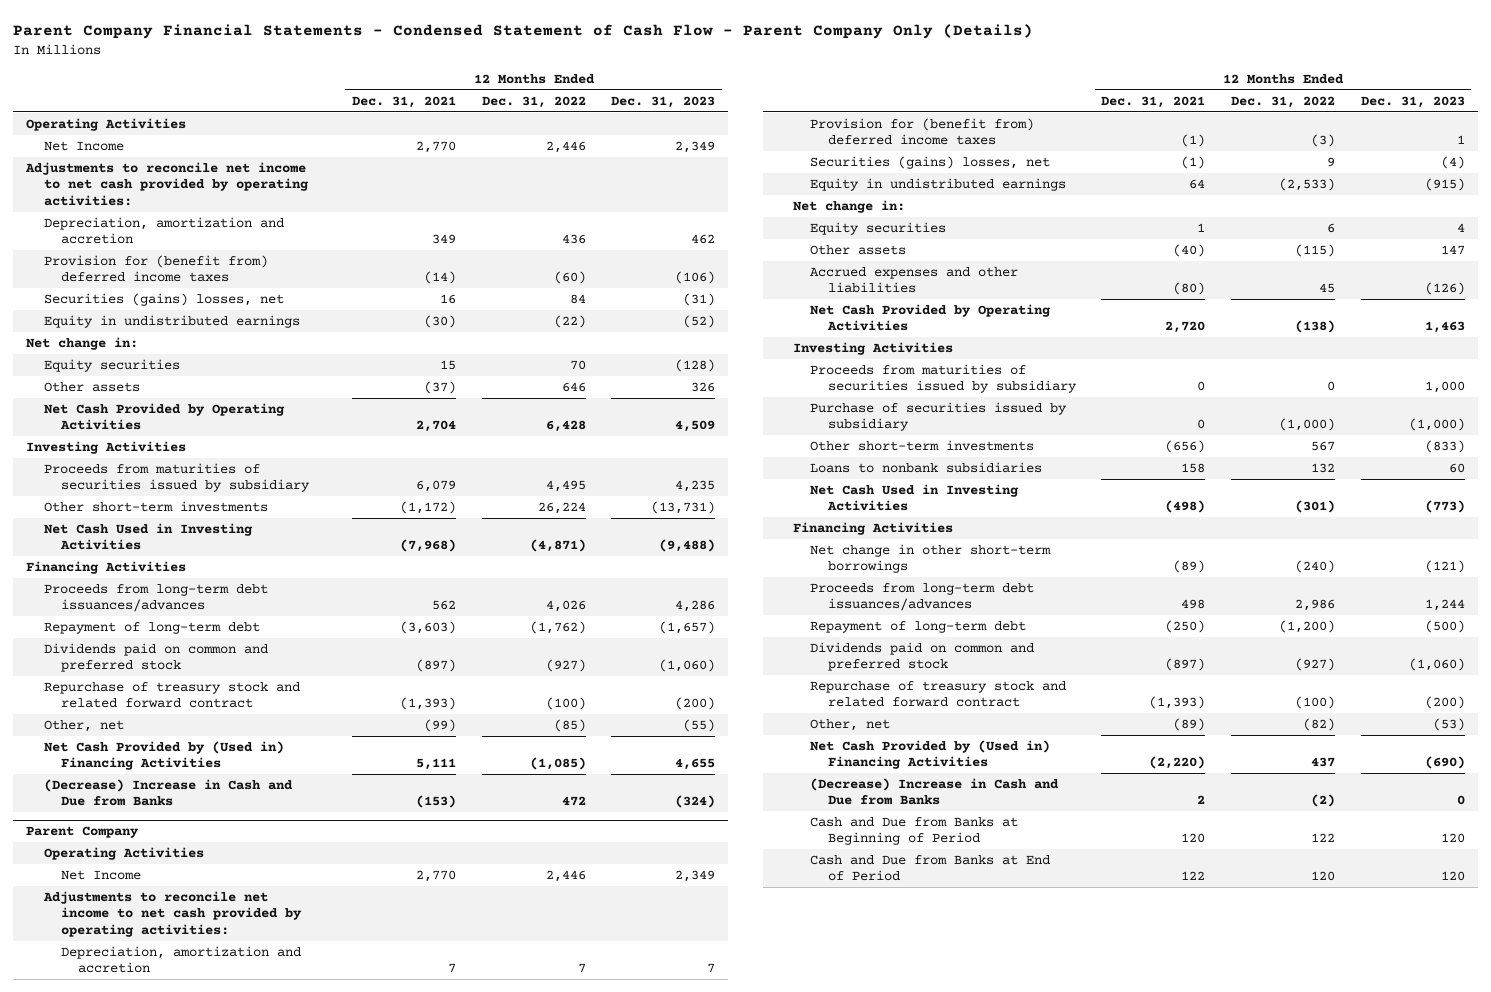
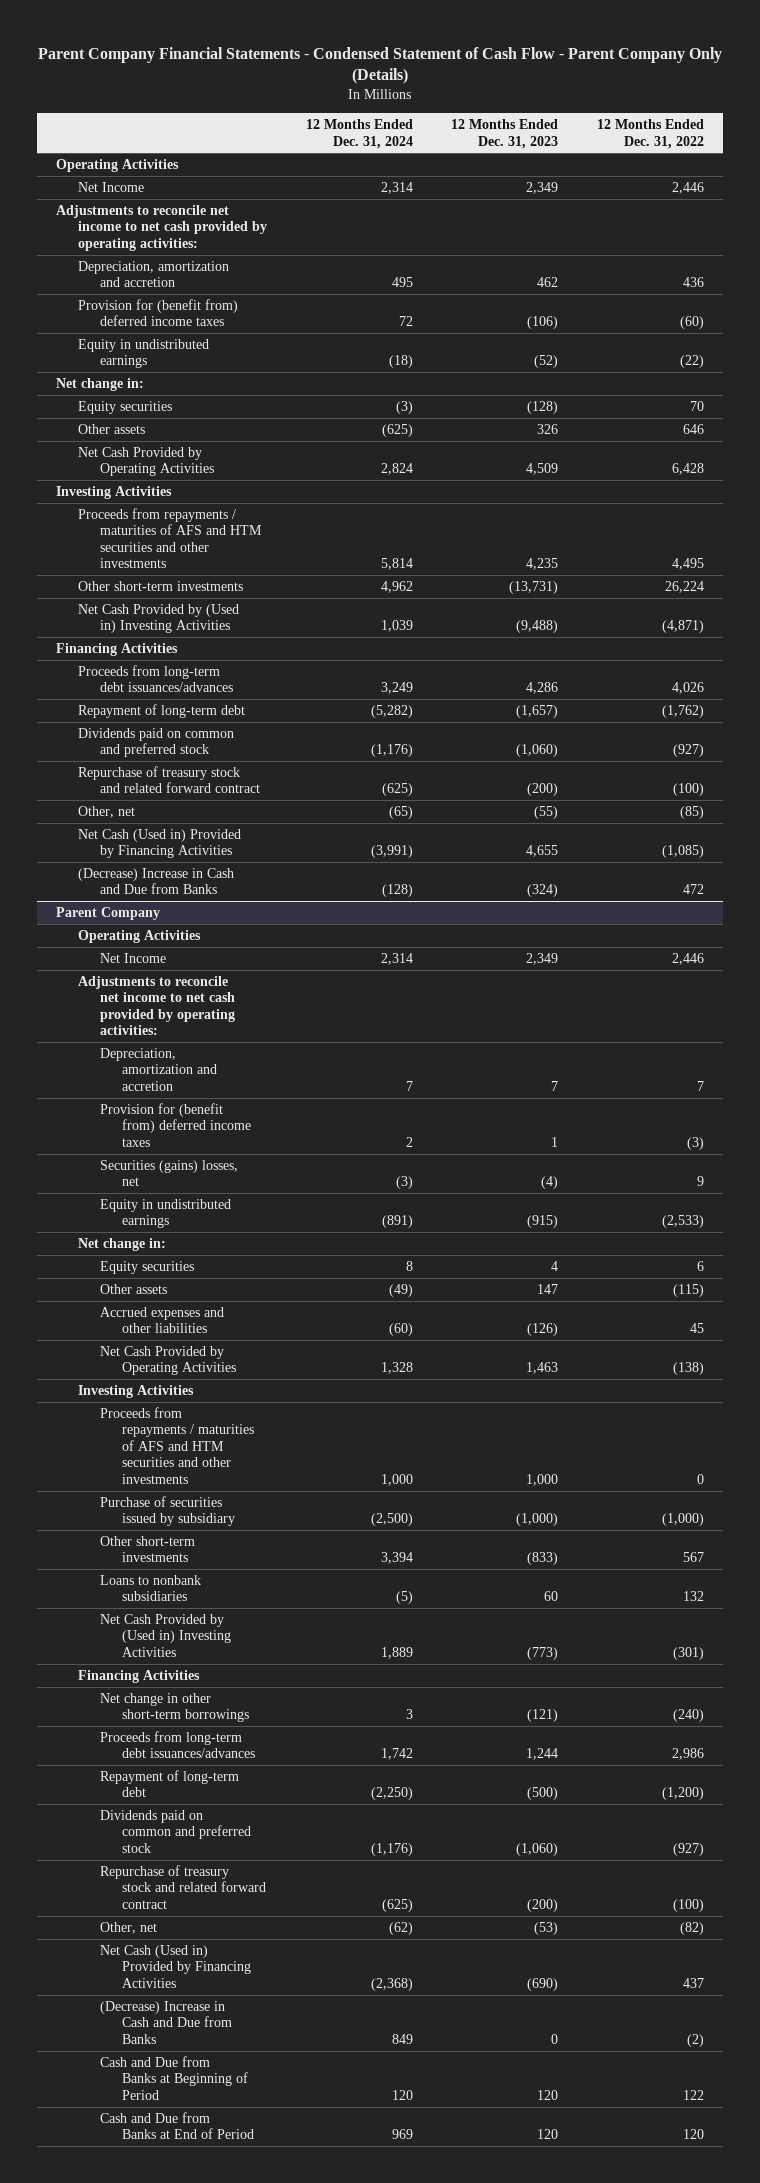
[351,95,456,108] Dec. 31, 2021 -> none
none -> [305,119,413,149] 12 Months Ended Dec. 31, 2024
[43,293,284,307] Securities (gains) losses, net -> none
[43,463,310,493] Proceeds from maturities of securities issued by subsidiary -> [78,507,263,569] Proceeds from repayments / maturities of AFS and HTM securities and other investments
[43,523,253,551] Net Cash Used in Investing Activities -> [78,603,240,634] Net Cash Provided by (Used in) Investing Activities
[43,741,284,771] Net Cash Provided by (Used in) Financing Activities -> [78,828,242,859] Net Cash (Used in) Provided by Financing Activities
[810,364,1077,394] Proceeds from maturities of securities issued by subsidiary -> [100,1406,255,1484] Proceeds from repayments / maturities of AFS and HTM securities and other investments
[810,484,1020,512] Net Cash Used in Investing Activities -> [100,1613,232,1657] Net Cash Provided by (Used in) Investing Activities
[810,740,1051,770] Net Cash Provided by (Used in) Financing Activities -> [100,1944,252,1988] Net Cash (Used in) Provided by Financing Activities

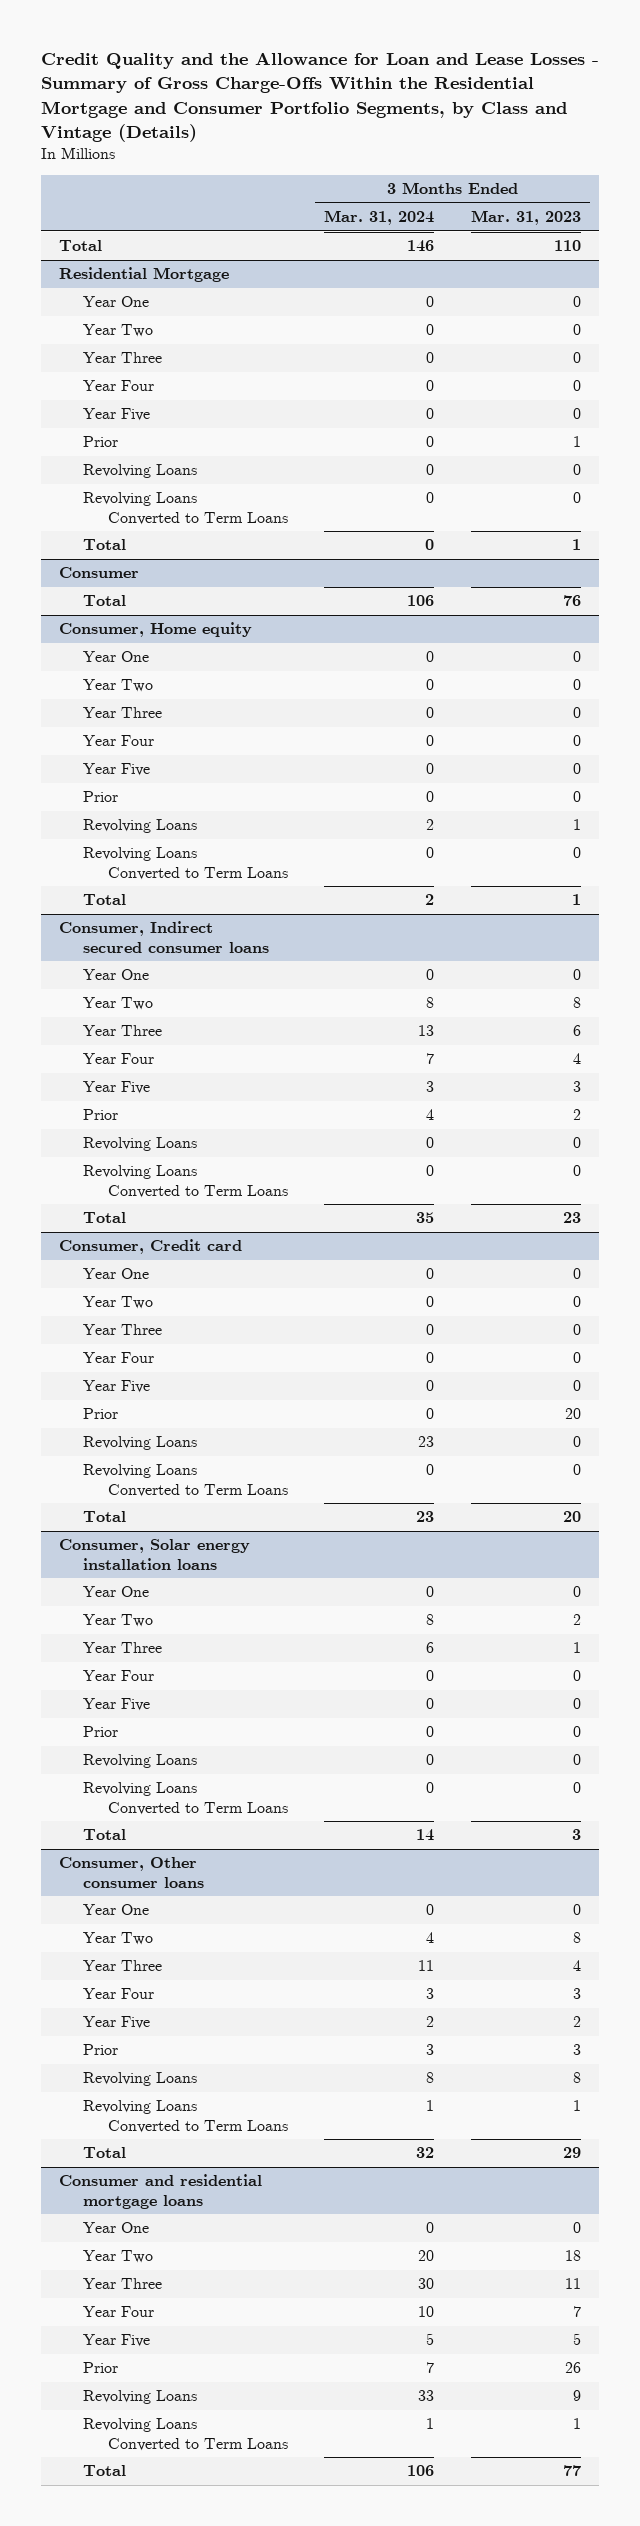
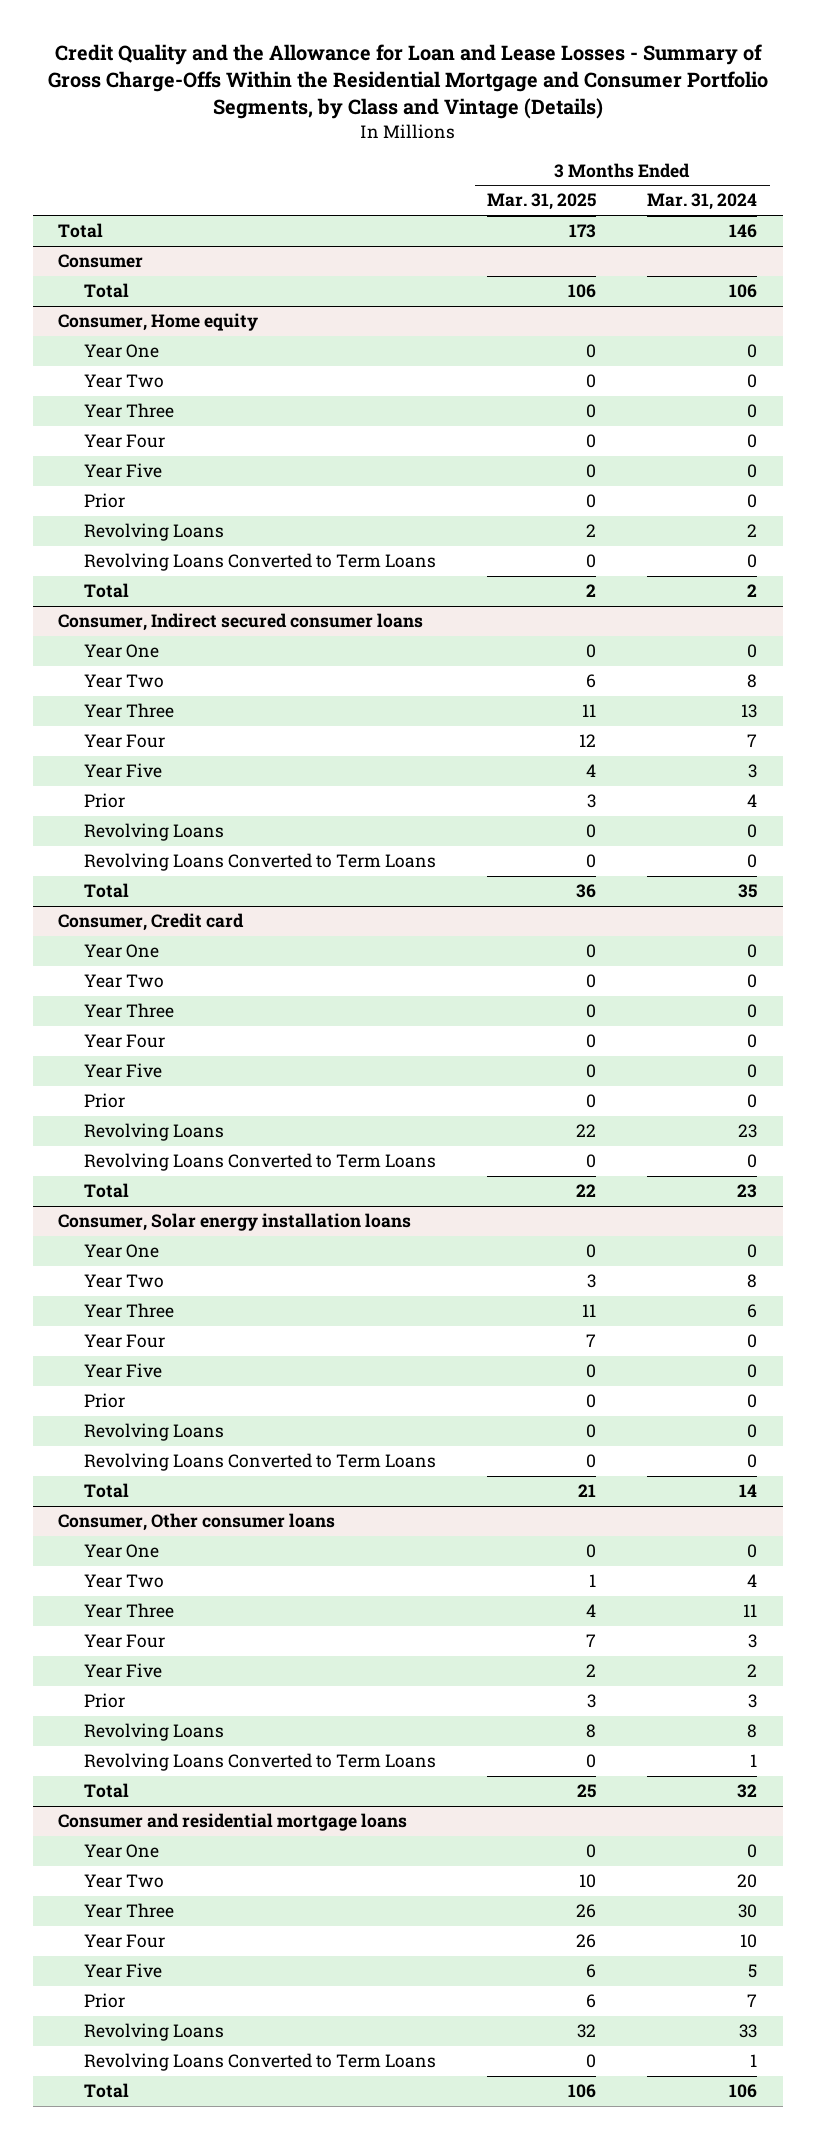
[470,210,581,226] Mar. 31, 2023 -> none
none -> [487,193,597,211] Mar. 31, 2025
[59,267,230,283] Residential Mortgage -> none
[83,296,150,308] Year One -> none
[83,324,154,338] Year Two -> none
[83,352,163,364] Year Three -> none
[83,380,155,392] Year Four -> none
[83,408,151,422] Year Five -> none
[83,436,119,448] Prior -> none
[83,464,198,479] Revolving Loans -> none
[83,492,288,525] Revolving Loans Converted to Term Loans -> none
[83,539,127,551] Total -> none

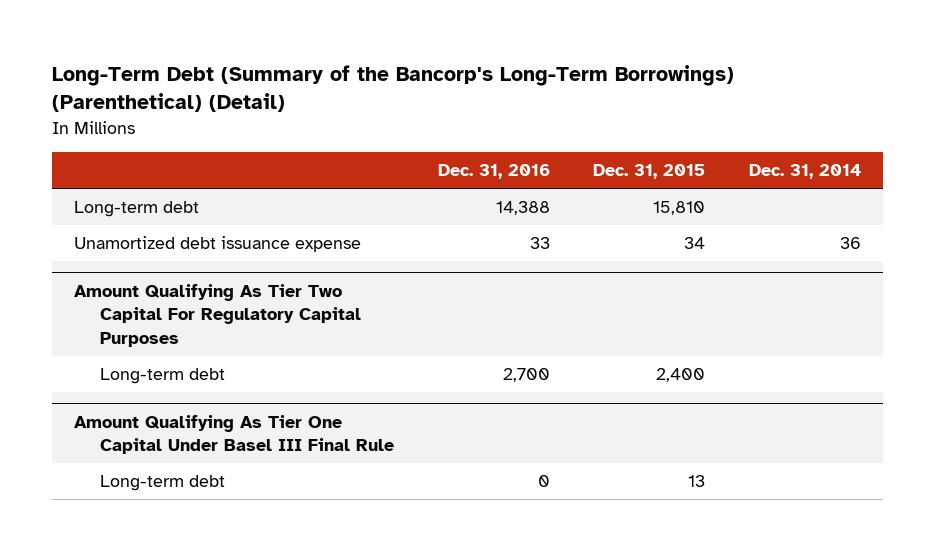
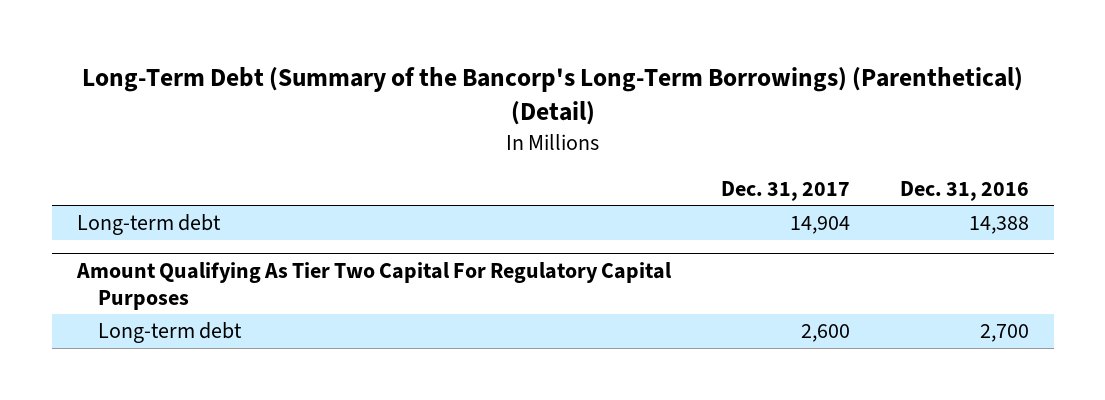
[593,164,706,180] Dec. 31, 2015 -> none
[748,164,861,180] Dec. 31, 2014 -> none
none -> [720,180,850,201] Dec. 31, 2017
[74,236,362,253] Unamortized debt issuance expense -> none
[74,415,394,455] Amount Qualifying As Tier One Capital Under Basel III Final Rule -> none
[99,475,225,492] Long-term debt -> none

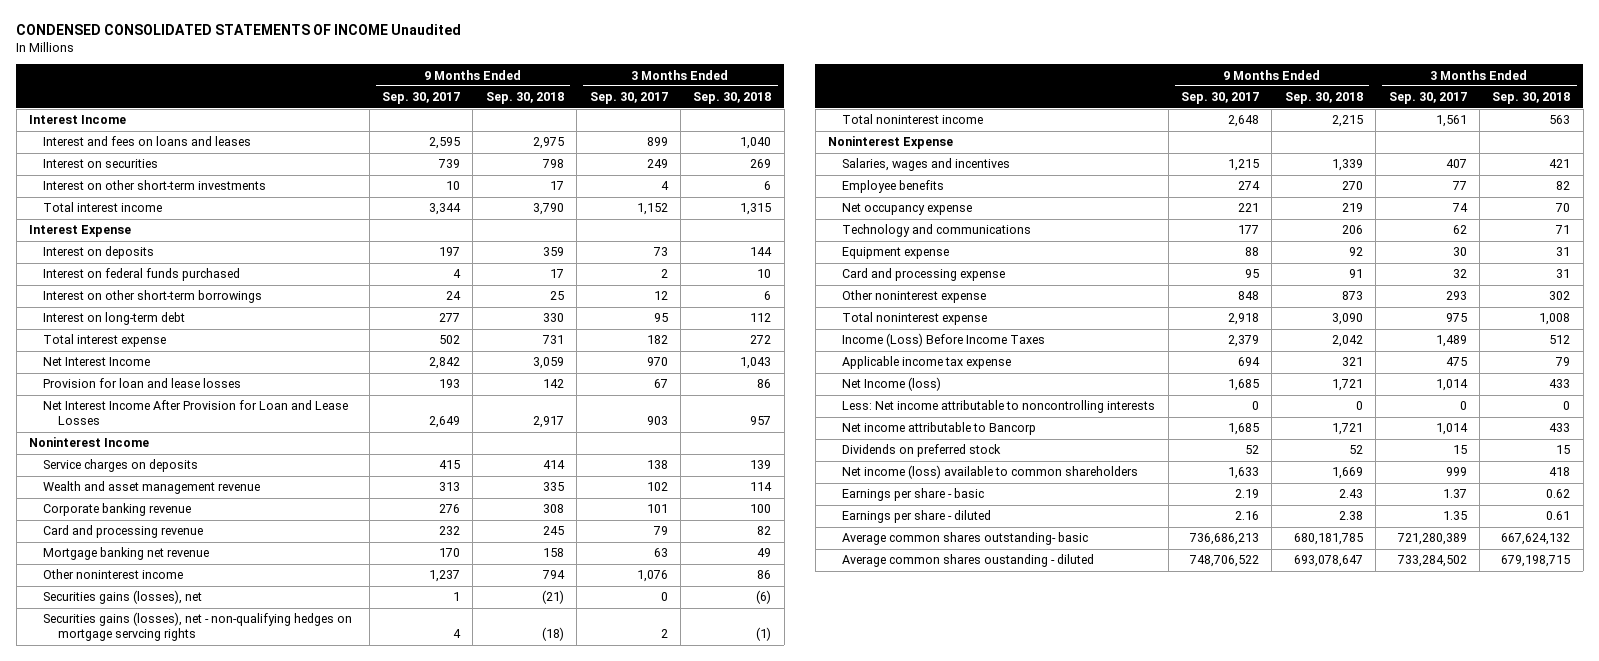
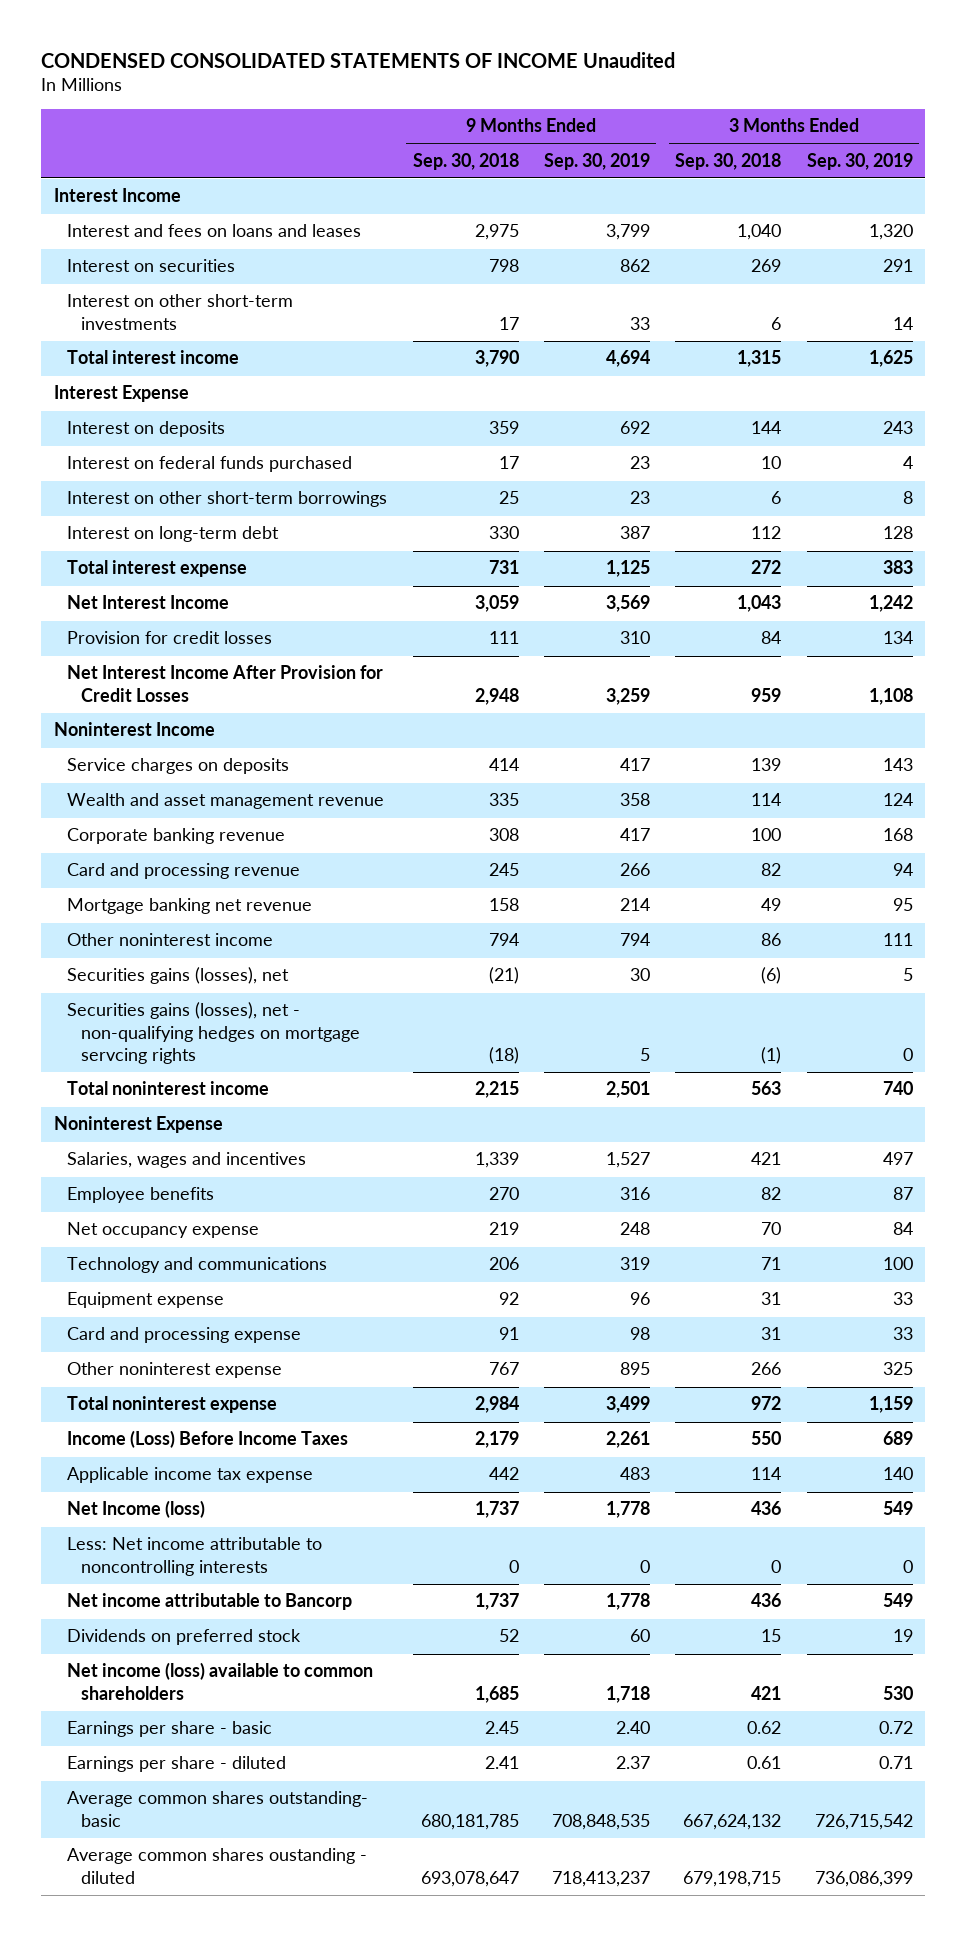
[382,92,461,105] Sep. 30, 2017 -> none
[589,92,668,105] Sep. 30, 2017 -> none
none -> [544,152,651,170] Sep. 30, 2019
none -> [806,152,913,170] Sep. 30, 2019
[43,378,242,389] Provision for loan and lease losses -> none
none -> [67,631,273,645] Provision for credit losses
[43,400,349,426] Net Interest Income After Provision for Loan and Lease Losses -> [67,665,384,702] Net Interest Income After Provision for Credit Losses
[532,416,564,429] 2,917 -> [474,687,519,705] 2,948
[750,416,772,426] 957 -> [751,687,782,702] 959
[1341,291,1363,301] 873 -> [488,1362,519,1376] 767
[1549,291,1571,301] 302 -> [751,1362,782,1376] 266
[1331,313,1363,326] 3,090 -> [474,1396,519,1414] 2,984
[1539,313,1571,326] 1,008 -> [751,1396,782,1411] 972
[1331,335,1363,348] 2,042 -> [474,1431,519,1449] 2,179
[1549,335,1571,345] 512 -> [751,1431,782,1446] 550
[1341,357,1363,367] 321 -> [488,1467,519,1481] 442
[1555,357,1571,367] 79 -> [751,1467,782,1481] 114
[1331,379,1363,392] 1,721 -> [474,1501,519,1519] 1,737
[1549,379,1571,389] 433 -> [751,1501,782,1516] 436
[1331,423,1363,436] 1,721 -> [474,1593,519,1611] 1,737
[1549,423,1571,433] 433 -> [751,1593,782,1608] 436
[1331,467,1363,480] 1,669 -> [474,1685,519,1703] 1,685
[1549,467,1571,477] 418 -> [751,1685,782,1700] 421
[1338,489,1363,499] 2.43 -> [484,1721,519,1735] 2.45
[1338,511,1363,521] 2.38 -> [484,1756,519,1770] 2.41

